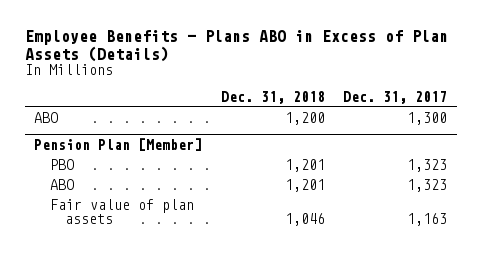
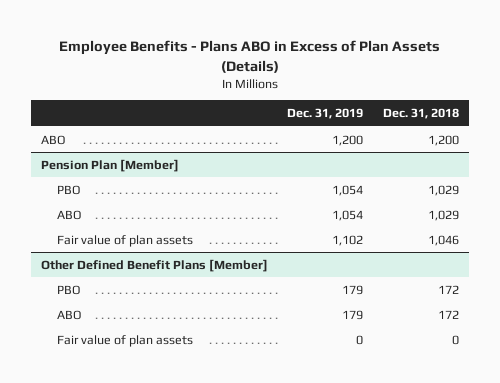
[343,90,448,104] Dec. 31, 2017 -> none
none -> [287,108,364,120] Dec. 31, 2019
[284,159,325,173] 1,201 -> [427,184,459,196] 1,029
[284,179,325,193] 1,201 -> [427,209,459,221] 1,029
none -> [40,258,268,272] Other Defined Benefit Plans [Member]
none -> [56,284,80,295] PBO
none -> [56,309,81,320] ABO
none -> [56,334,193,347] Fair value of plan assets

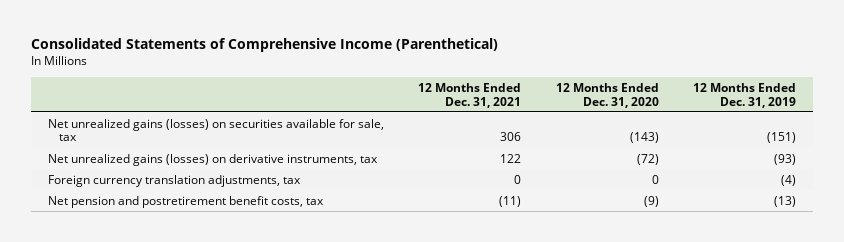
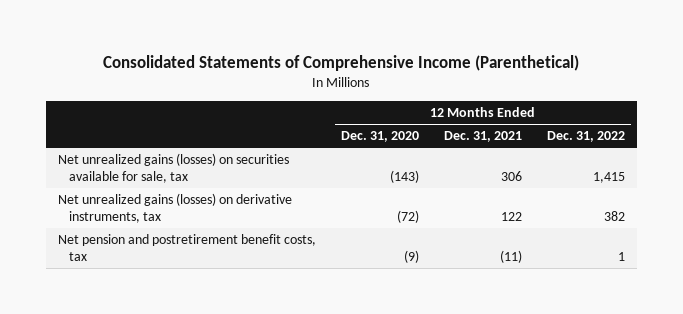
[693,83,797,108] 12 Months Ended Dec. 31, 2019 -> none
none -> [546,131,625,143] Dec. 31, 2022
[48,174,302,187] Foreign currency translation adjustments, tax -> none

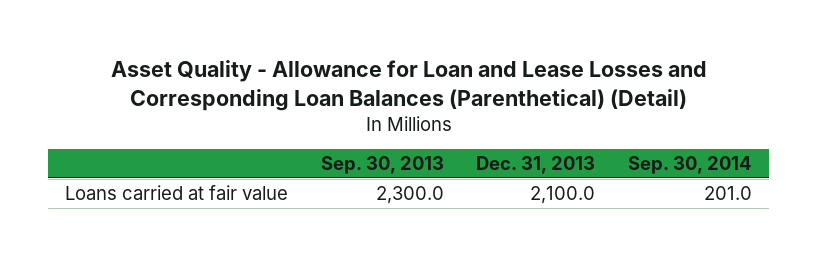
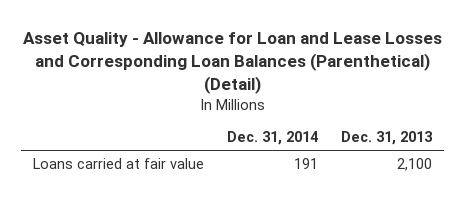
[320,156,444,175] Sep. 30, 2013 -> none
[628,156,753,175] Sep. 30, 2014 -> none
none -> [227,131,319,146] Dec. 31, 2014
[530,186,596,205] 2,100.0 -> [397,158,433,172] 2,100

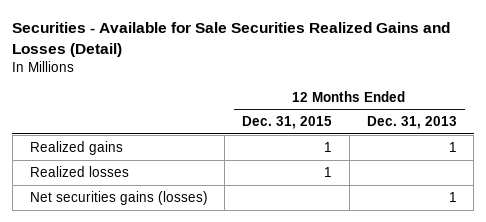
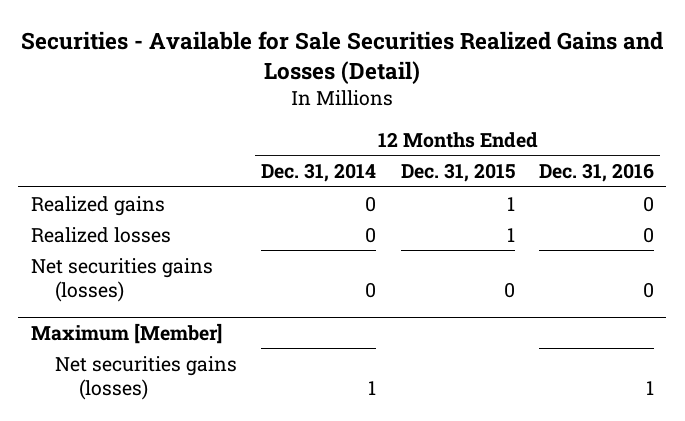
[366,116,457,130] Dec. 31, 2013 -> none
none -> [261,163,377,183] Dec. 31, 2014
none -> [539,163,655,183] Dec. 31, 2016
none -> [30,257,213,302] Net securities gains (losses)
none -> [30,322,222,344] Maximum [Member]

